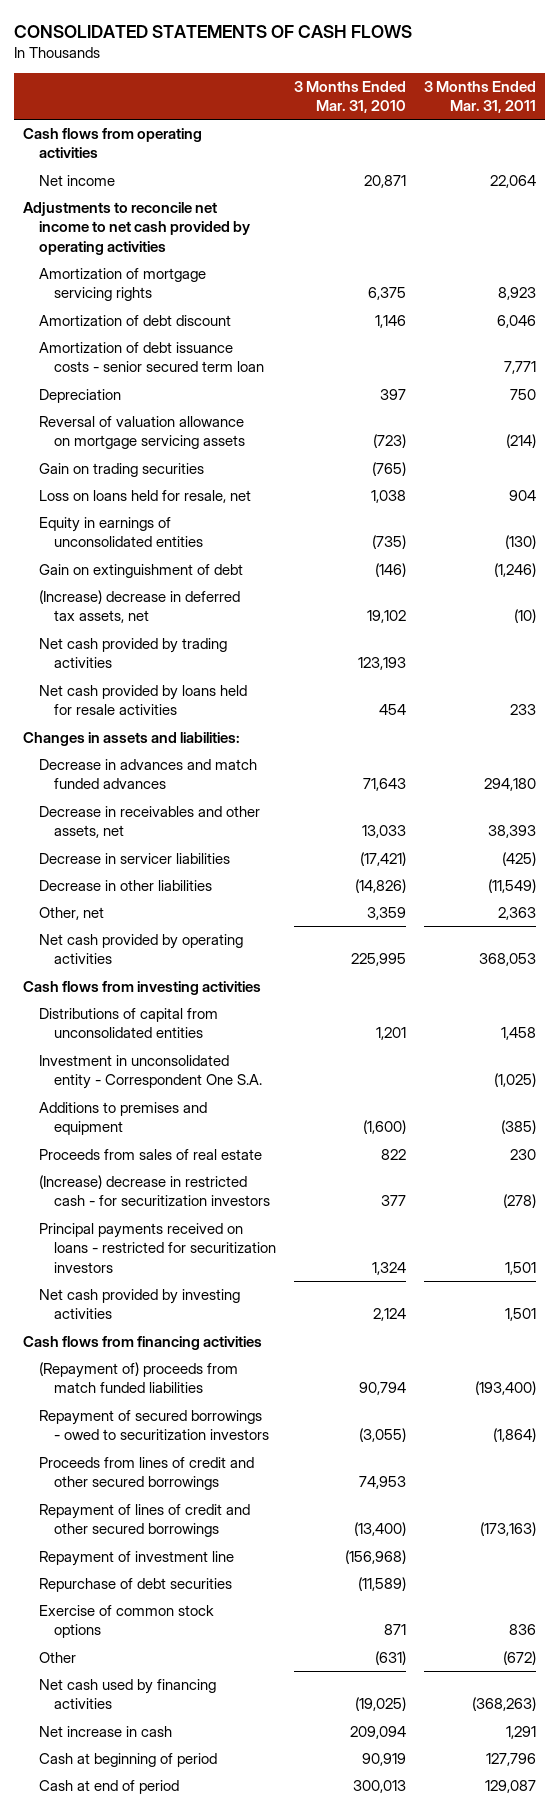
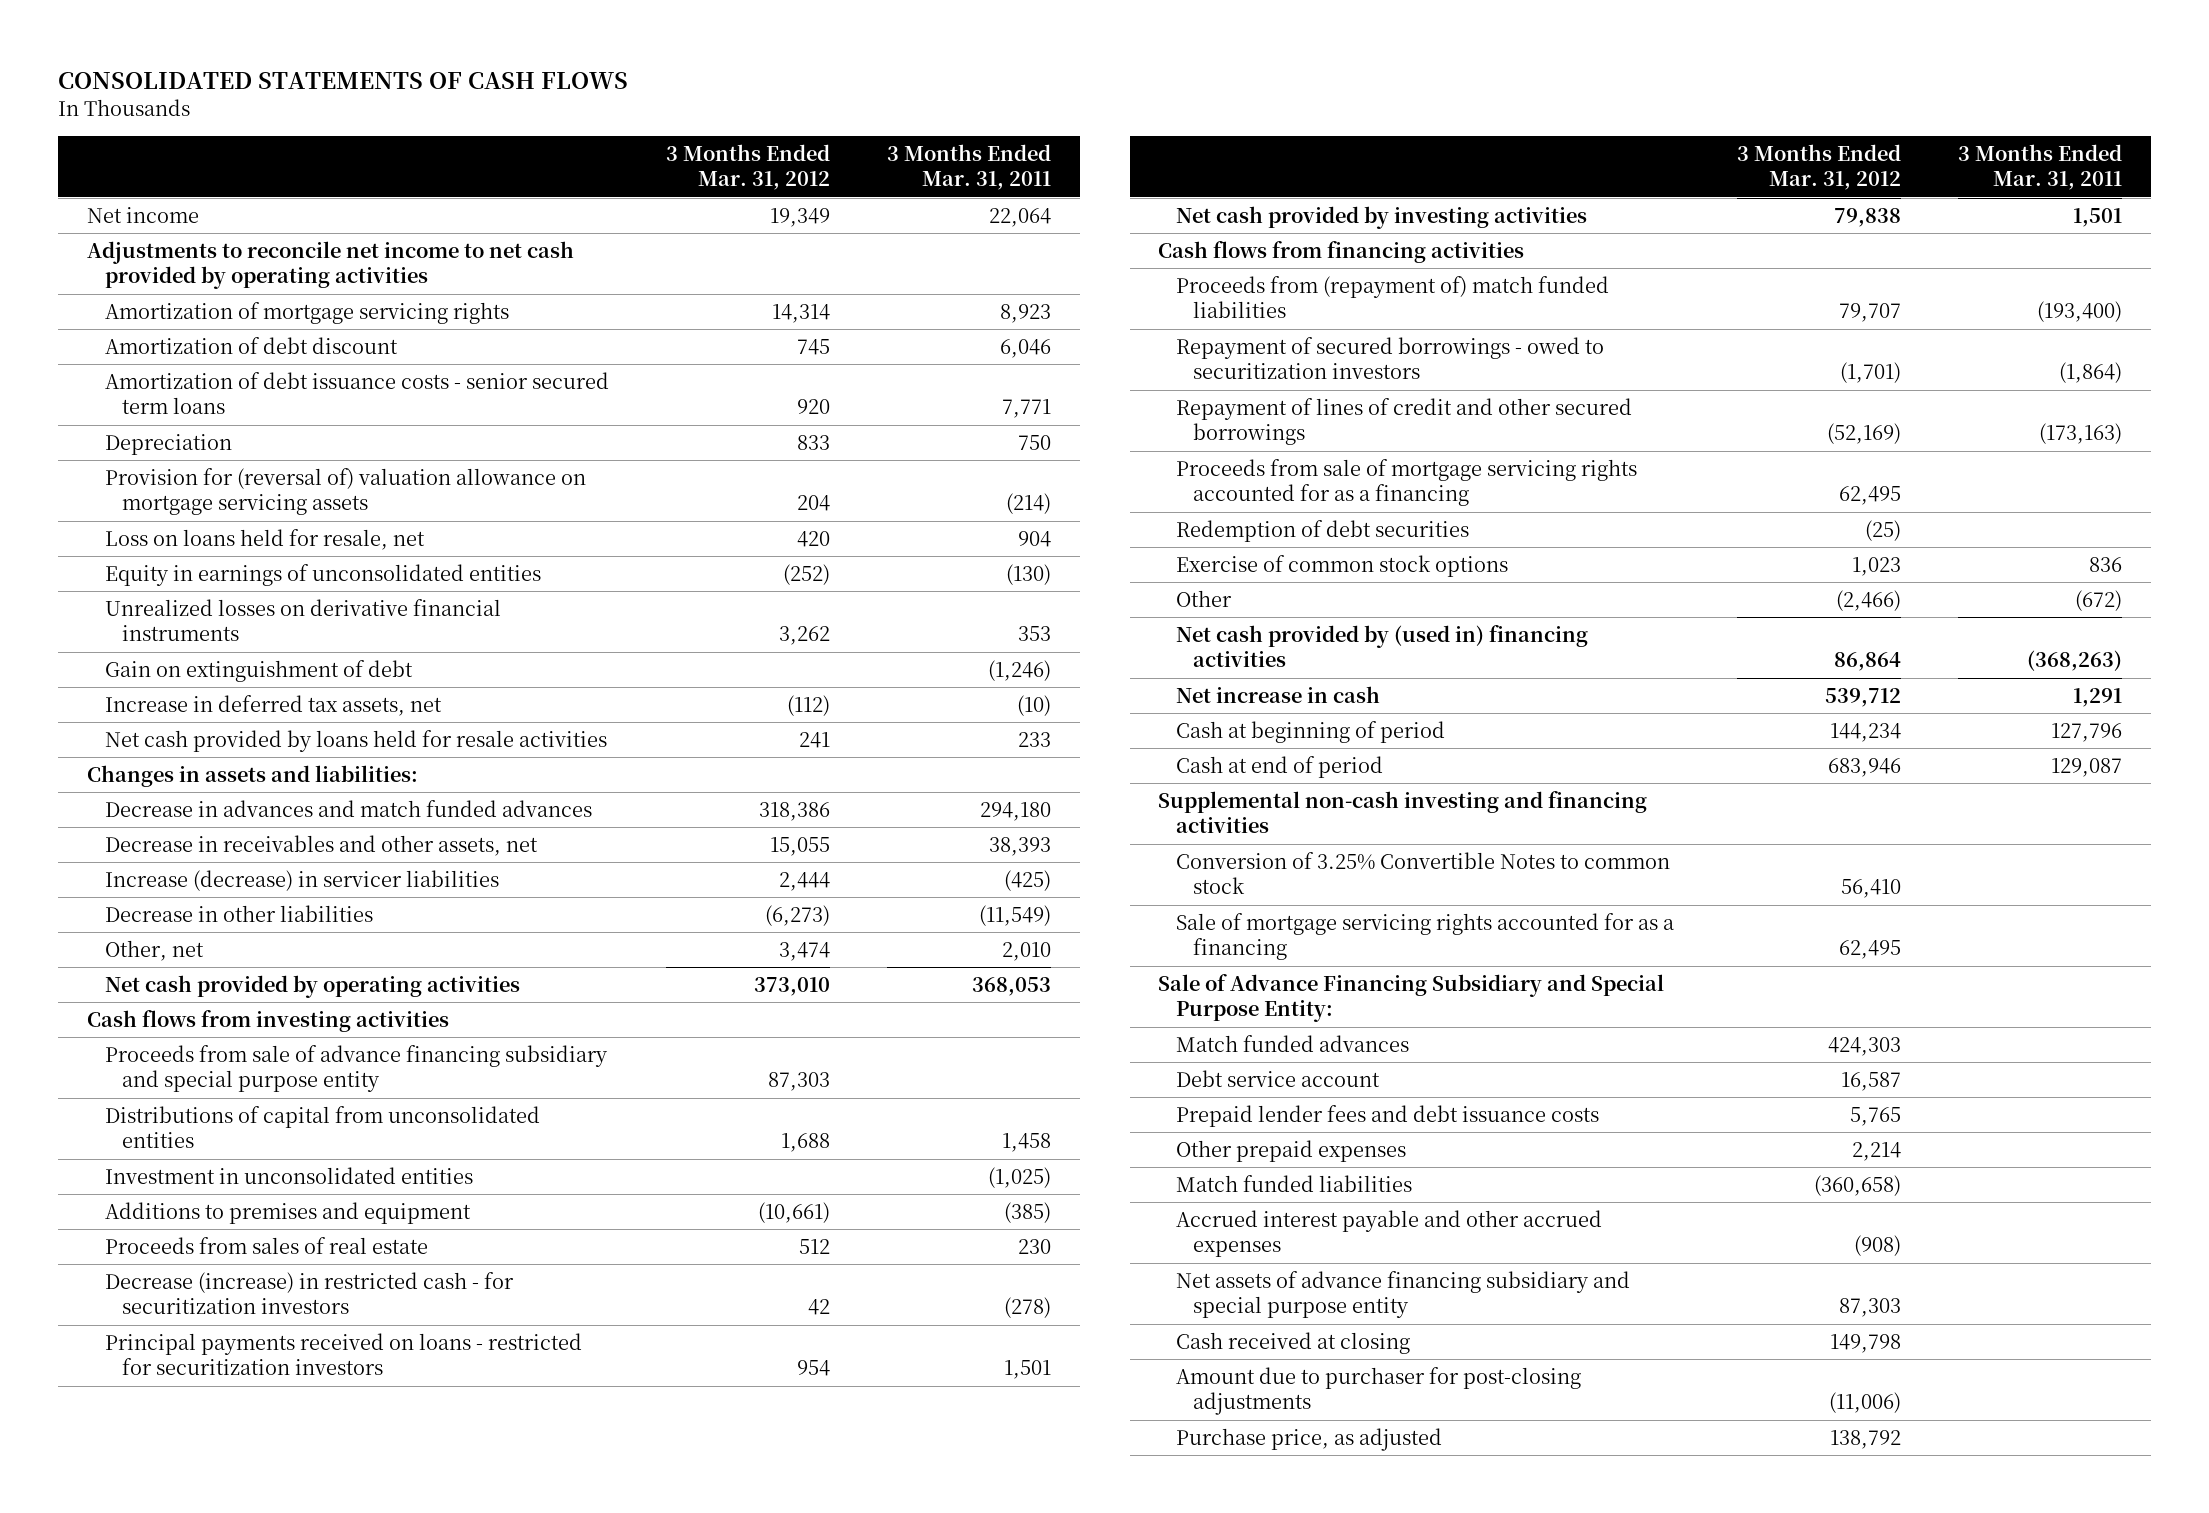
[294,80,407,114] 3 Months Ended Mar. 31, 2010 -> none
none -> [665,144,830,191] 3 Months Ended Mar. 31, 2012
[23,128,203,159] Cash flows from operating activities -> none
[38,342,265,373] Amortization of debt issuance costs - senior secured term loan -> [104,371,609,415] Amortization of debt issuance costs - senior secured term loans
[38,463,204,478] Gain on trading securities -> none
[38,416,246,450] Reversal of valuation allowance on mortgage servicing assets -> [104,467,586,516] Provision for (reversal of) valuation allowance on mortgage servicing assets
none -> [104,598,501,642] Unrealized losses on derivative financial instruments
[38,638,227,669] Net cash provided by trading activities -> none
[38,590,240,624] (Increase) decrease in deferred tax assets, net -> [104,694,442,716] Increase in deferred tax assets, net
[38,853,230,865] Decrease in servicer liabilities -> [104,869,499,891] Increase (decrease) in servicer liabilities
[498,907,537,921] 2,363 -> [1002,941,1052,961] 2,010
none -> [104,1044,608,1093] Proceeds from sale of advance financing subsidiary and special purpose entity
[38,1055,263,1090] Investment in unconsolidated entity - Correspondent One S.A. -> [104,1166,473,1184] Investment in unconsolidated entities
[38,1175,271,1207] (Increase) decrease in restricted cash - for securitization investors -> [104,1271,514,1315] Decrease (increase) in restricted cash - for securitization investors
[38,1362,238,1394] (Repayment of) proceeds from match funded liabilities -> [1175,275,1609,319] Proceeds from (repayment of) match funded liabilities
[38,1457,254,1491] Proceeds from lines of credit and other secured borrowings -> none
[38,1551,234,1567] Repayment of investment line -> none
none -> [1175,458,1637,507] Proceeds from sale of mortgage servicing rights accounted for as a financing
[38,1578,232,1593] Repurchase of debt securities -> [1175,519,1469,542] Redemption of debt securities
[38,1679,216,1710] Net cash used by financing activities -> [1175,624,1588,668] Net cash provided by (used in) financing activities
none -> [1158,790,1648,834] Supplemental non-cash investing and financing activities
none -> [1175,851,1670,895] Conversion of 3.25% Convertible Notes to common stock
none -> [1175,912,1674,961] Sale of mortgage servicing rights accounted for as a financing
none -> [1158,973,1665,1023] Sale of Advance Financing Subsidiary and Special Purpose Entity:
none -> [1175,1034,1409,1052] Match funded advances
none -> [1175,1069,1380,1087] Debt service account
none -> [1175,1104,1599,1127] Prepaid lender fees and debt issuance costs
none -> [1175,1139,1406,1162] Other prepaid expenses
none -> [1175,1174,1412,1192] Match funded liabilities
none -> [1175,1209,1602,1258] Accrued interest payable and other accrued expenses
none -> [1175,1270,1630,1319] Net assets of advance financing subsidiary and special purpose entity
none -> [1175,1331,1410,1354] Cash received at closing
none -> [1175,1366,1581,1416] Amount due to purchaser for post-closing adjustments
none -> [1175,1427,1442,1451] Purchase price, as adjusted

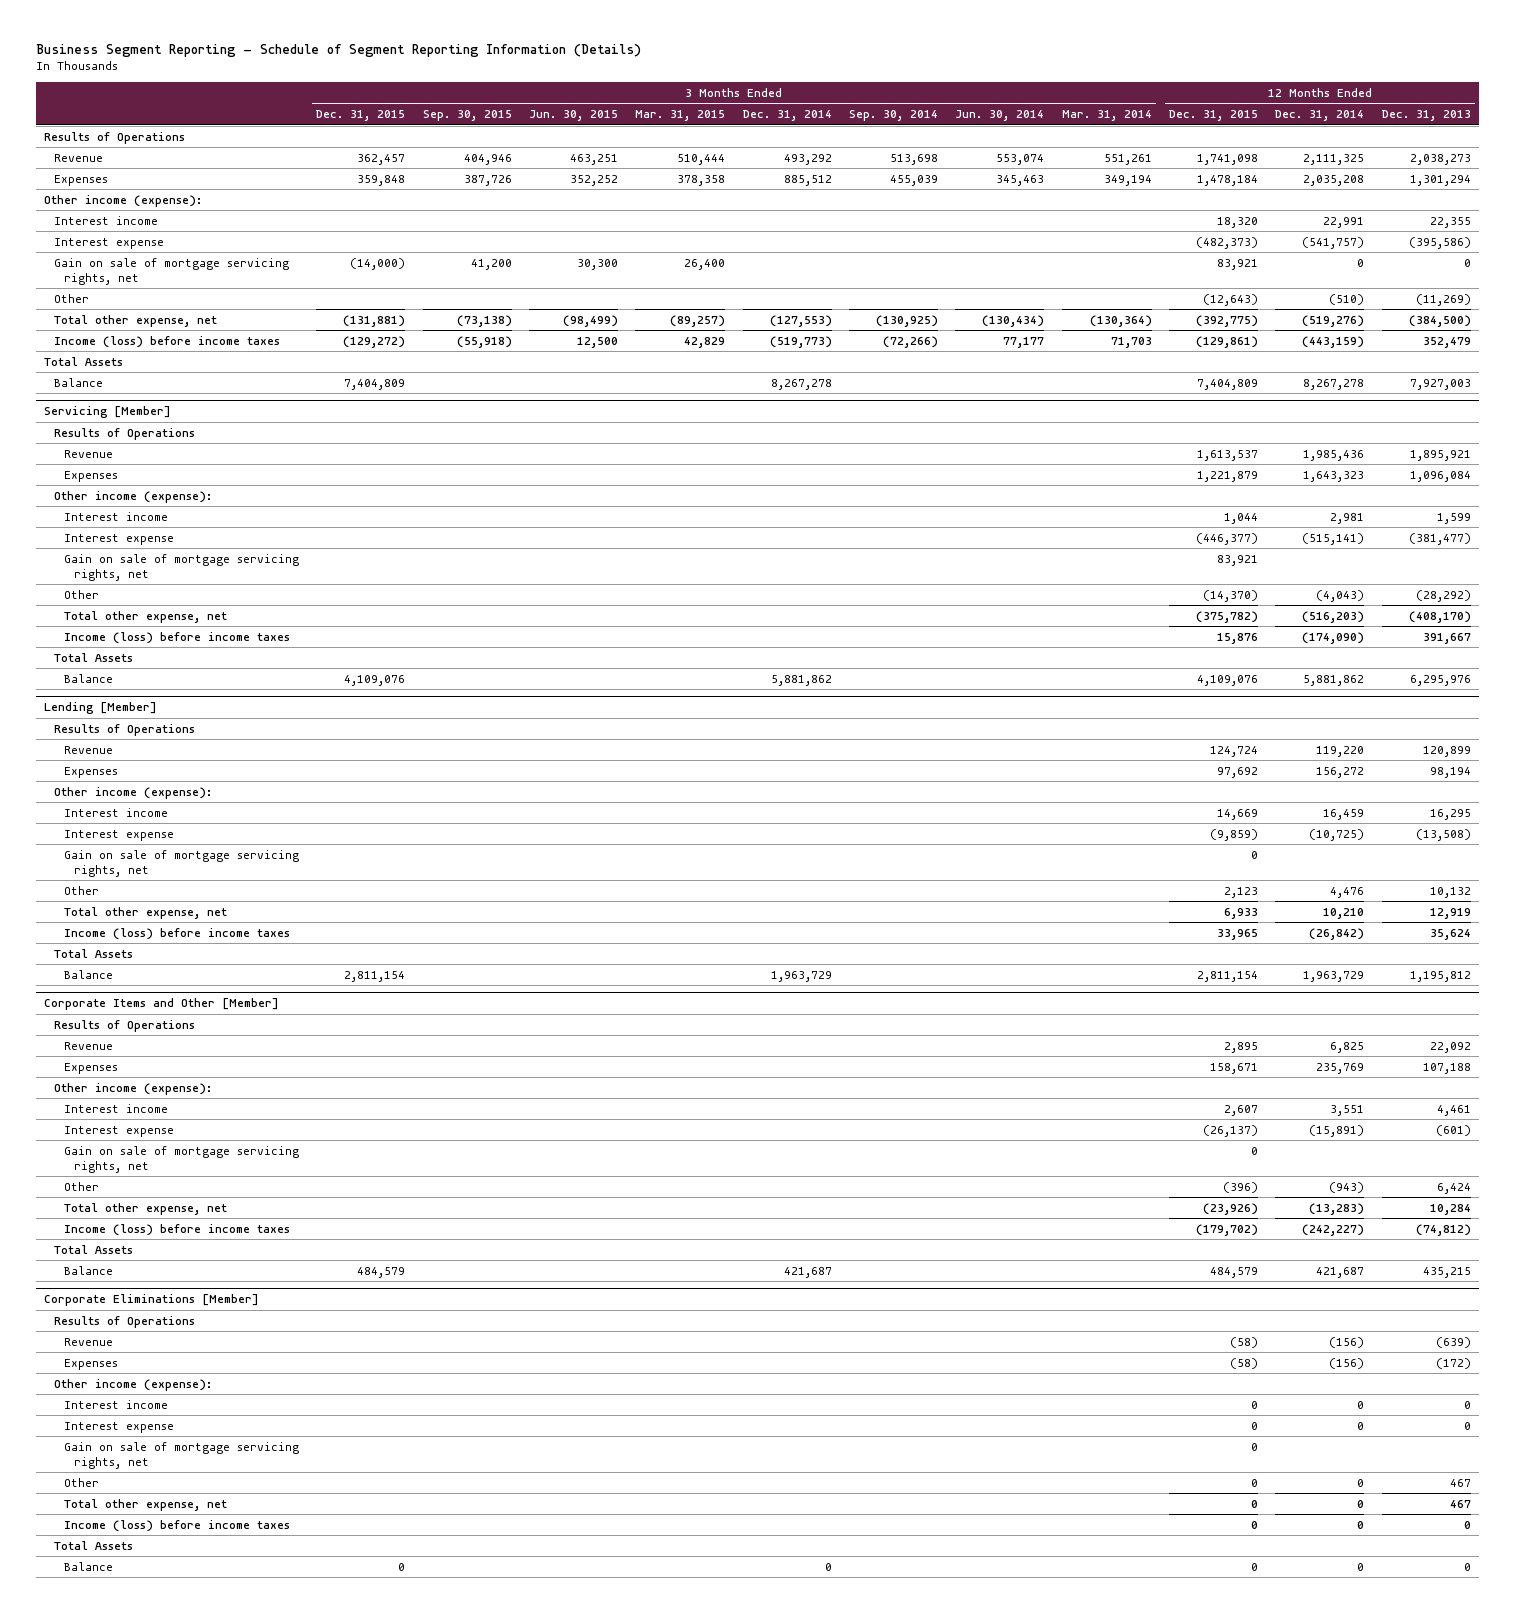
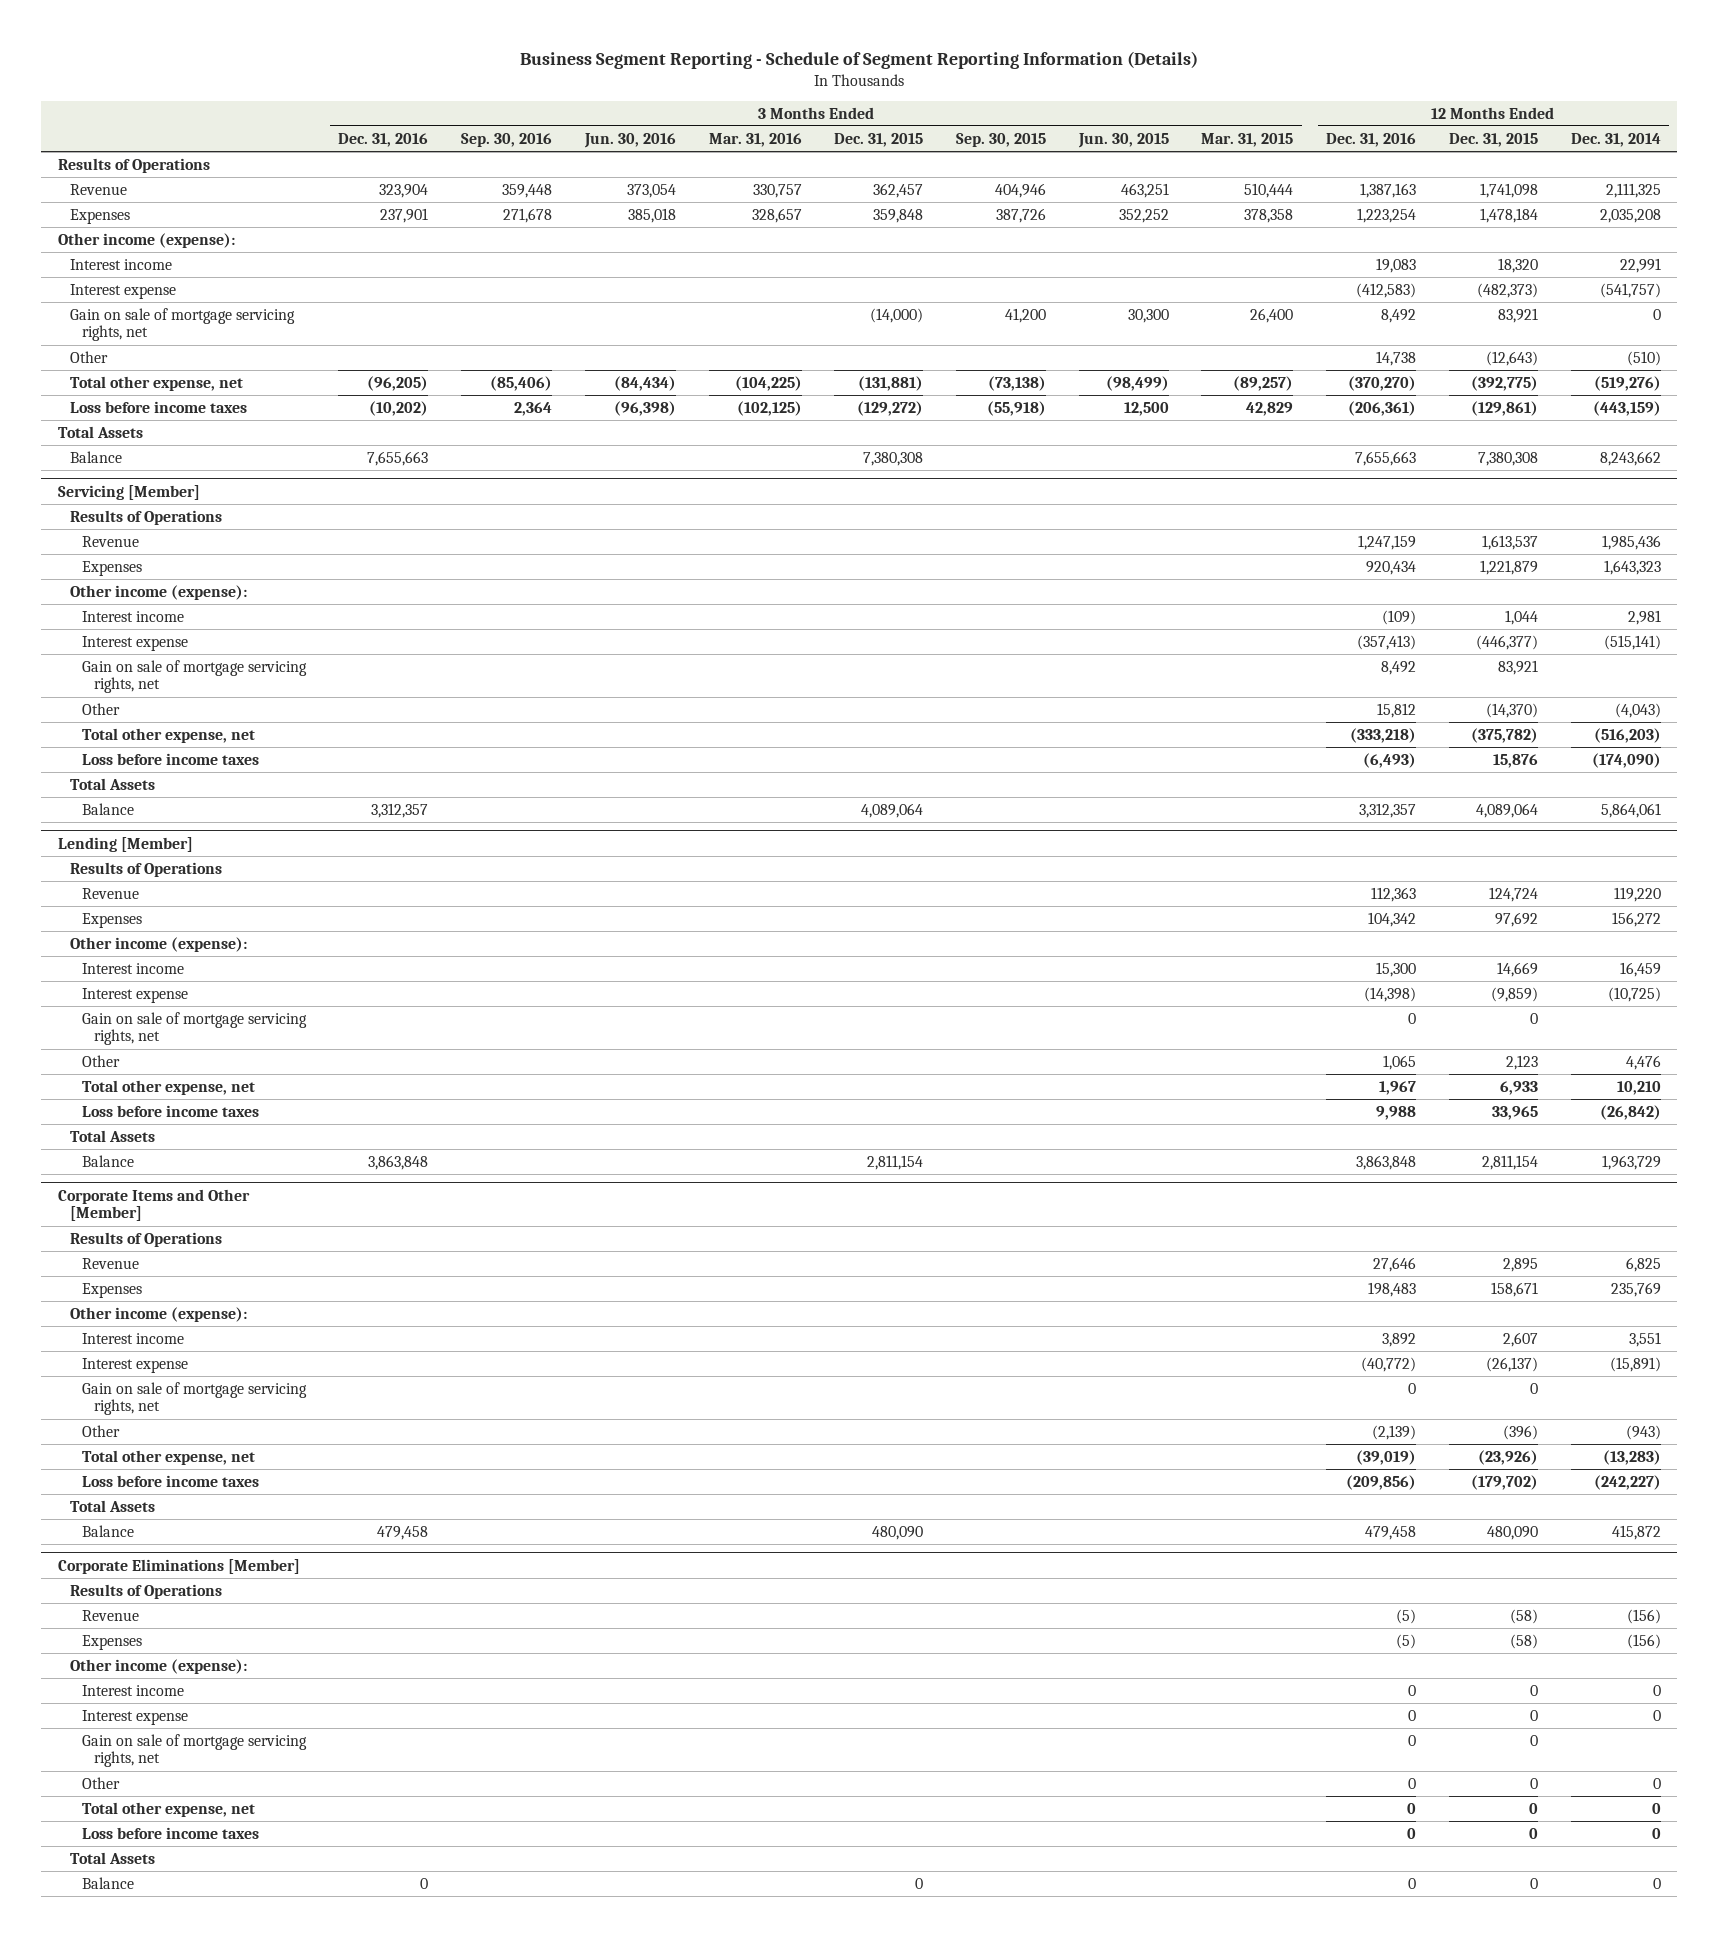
[742,109,832,121] Dec. 31, 2014 -> none
[849,109,939,121] Sep. 30, 2014 -> none
[955,109,1045,121] Jun. 30, 2014 -> none
[1061,109,1152,121] Mar. 31, 2014 -> none
[1381,109,1471,121] Dec. 31, 2013 -> none
none -> [338,132,429,147] Dec. 31, 2016
none -> [461,132,553,147] Sep. 30, 2016
none -> [583,132,676,148] Jun. 30, 2016
none -> [708,132,802,147] Mar. 31, 2016
none -> [1326,132,1417,147] Dec. 31, 2016
[54,335,281,348] Income (loss) before income taxes -> [69,400,247,413] Loss before income taxes
[344,378,406,390] 7,404,809 -> [863,451,924,466] 7,380,308
[1196,378,1258,390] 7,404,809 -> [1477,451,1538,466] 7,380,308
[1303,378,1365,390] 8,267,278 -> [1599,450,1661,466] 8,243,662
[64,631,291,644] Income (loss) before income taxes -> [81,752,259,765] Loss before income taxes
[344,674,406,686] 4,109,076 -> [861,802,924,818] 4,089,064
[1196,674,1258,686] 4,109,076 -> [1475,802,1538,818] 4,089,064
[1303,674,1365,686] 5,881,862 -> [1600,802,1661,818] 5,864,061
[64,927,291,940] Income (loss) before income taxes -> [81,1104,259,1117] Loss before income taxes
[64,1223,291,1236] Income (loss) before income taxes -> [81,1474,259,1487] Loss before income taxes
[357,1266,406,1278] 484,579 -> [872,1525,924,1540] 480,090
[1209,1266,1258,1278] 484,579 -> [1486,1525,1538,1540] 480,090
[1316,1266,1365,1278] 421,687 -> [1611,1524,1661,1540] 415,872
[64,1519,291,1532] Income (loss) before income taxes -> [81,1826,259,1839] Loss before income taxes

